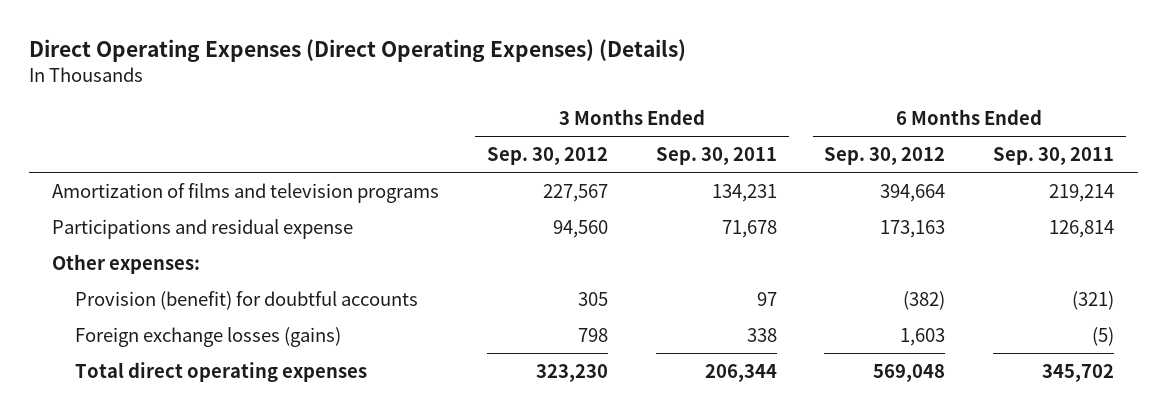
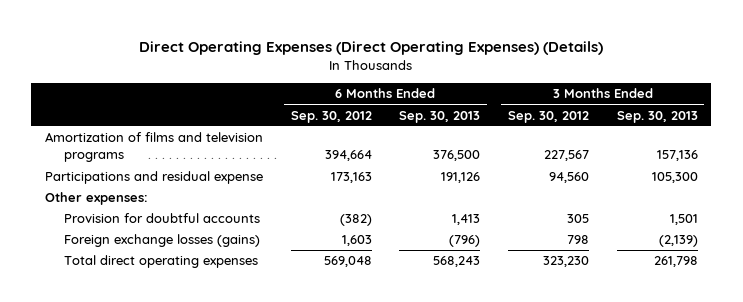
[655,147,777,166] Sep. 30, 2011 -> none
[993,147,1115,166] Sep. 30, 2011 -> none
none -> [399,110,481,123] Sep. 30, 2013
none -> [616,110,698,123] Sep. 30, 2013
[75,290,419,310] Provision (benefit) for doubtful accounts -> [64,213,261,224] Provision for doubtful accounts

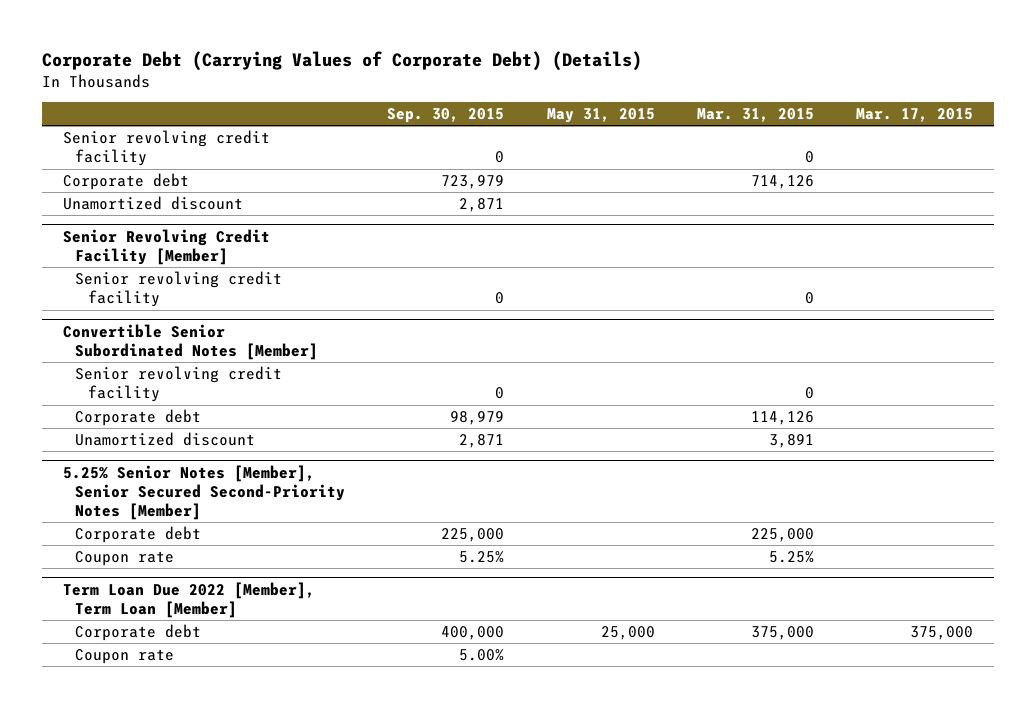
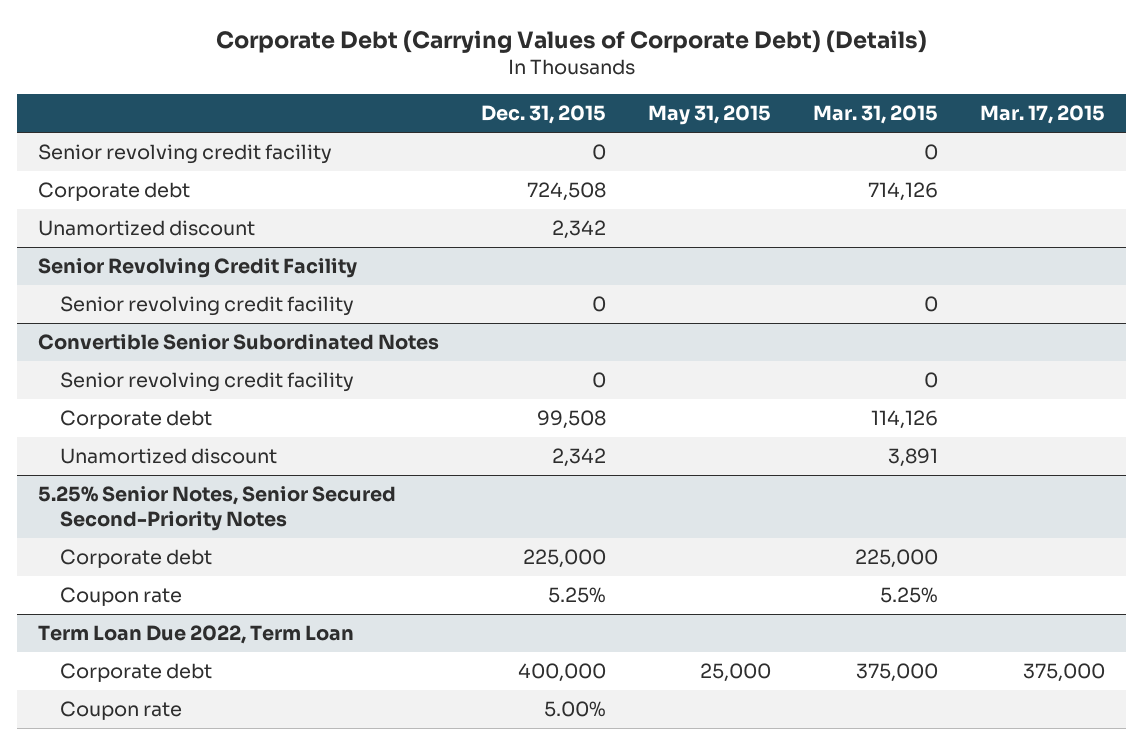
[387,108,505,124] Sep. 30, 2015 -> none
none -> [481,105,607,125] Dec. 31, 2015
[62,228,270,265] Senior Revolving Credit Facility [Member] -> [38,258,358,279] Senior Revolving Credit Facility
[62,323,319,360] Convertible Senior Subordinated Notes [Member] -> [38,334,440,351] Convertible Senior Subordinated Notes
[62,464,346,521] 5.25% Senior Notes [Member], Senior Secured Second-Priority Notes [Member] -> [38,486,397,532] 5.25% Senior Notes, Senior Secured Second-Priority Notes
[62,581,315,618] Term Loan Due 2022 [Member], Term Loan [Member] -> [38,625,355,645] Term Loan Due 2022, Term Loan

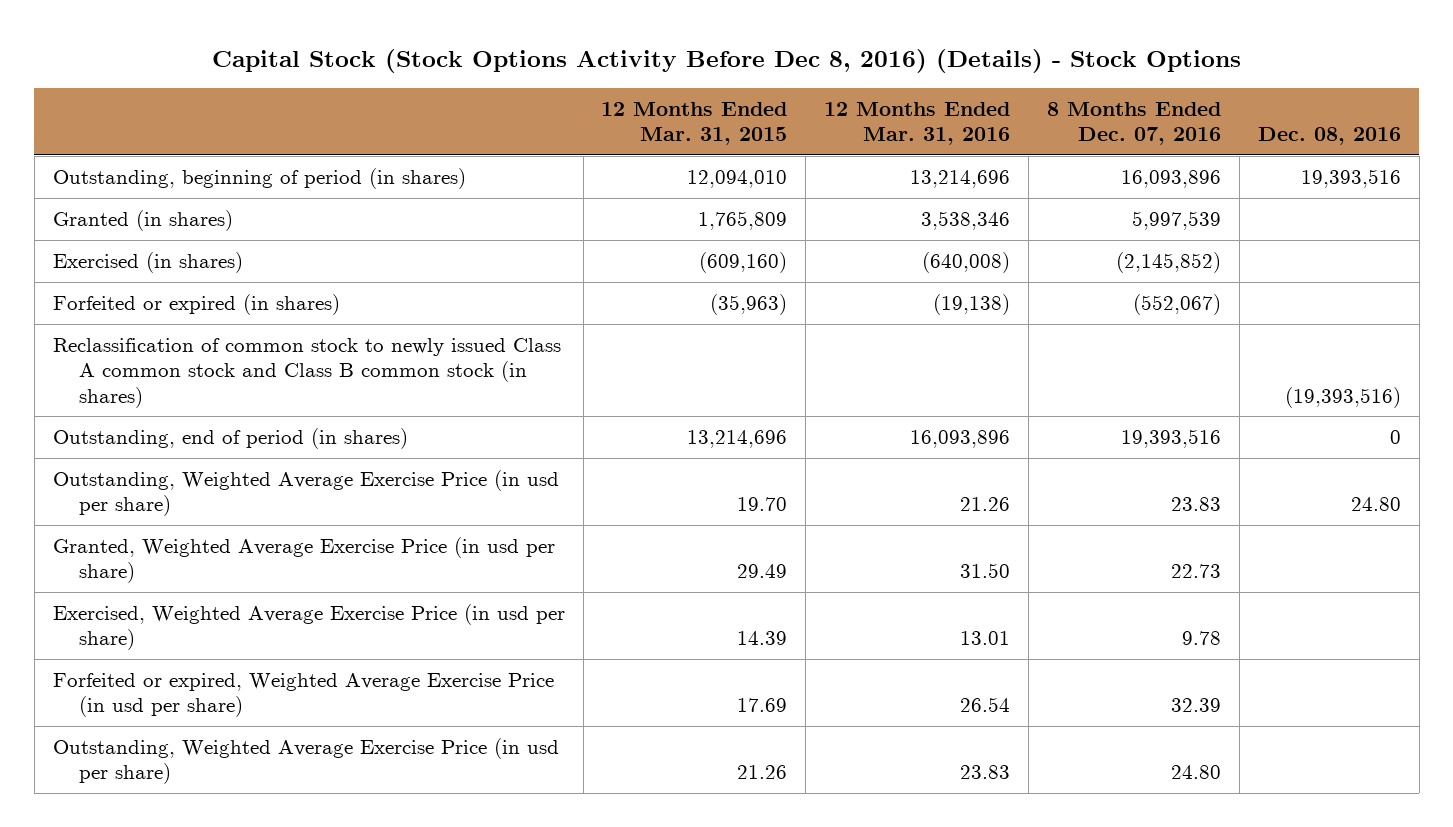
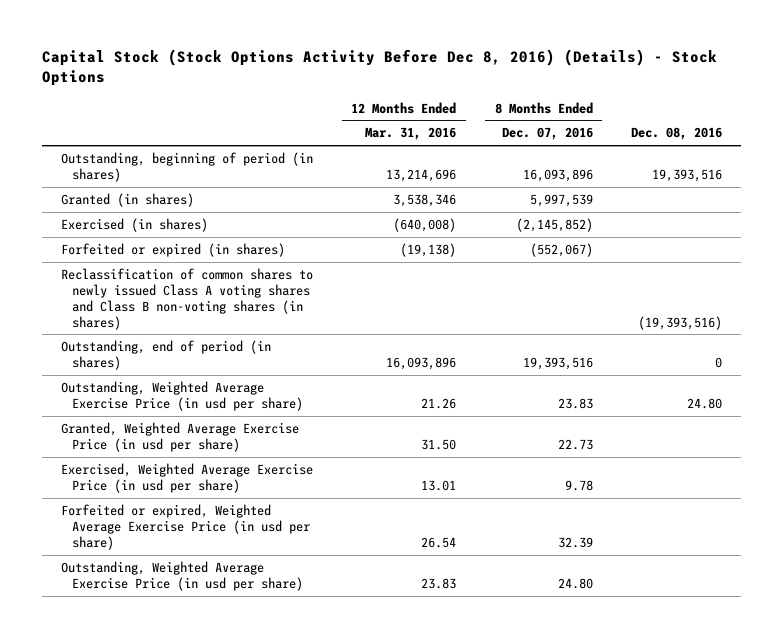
[601,101,788,145] 12 Months Ended Mar. 31, 2015 -> none
[52,338,561,408] Reclassification of common stock to newly issued Class A common stock and Class B common stock (in shares) -> [60,268,313,330] Reclassification of common shares to newly issued Class A voting shares and Class B non-voting shares (in shares)

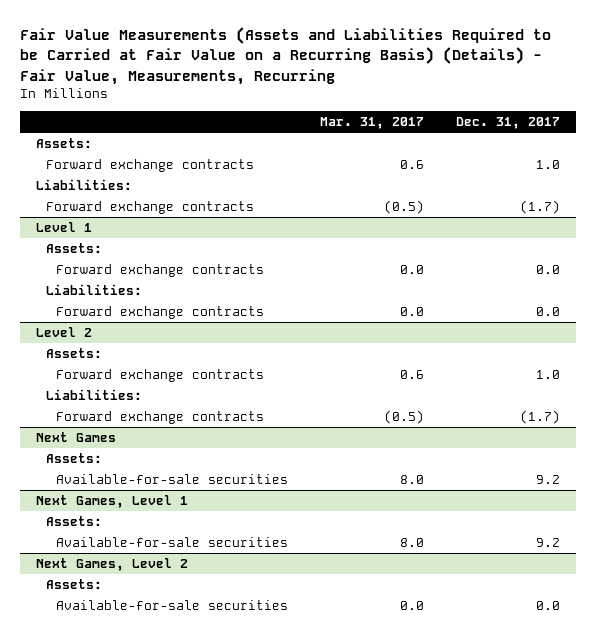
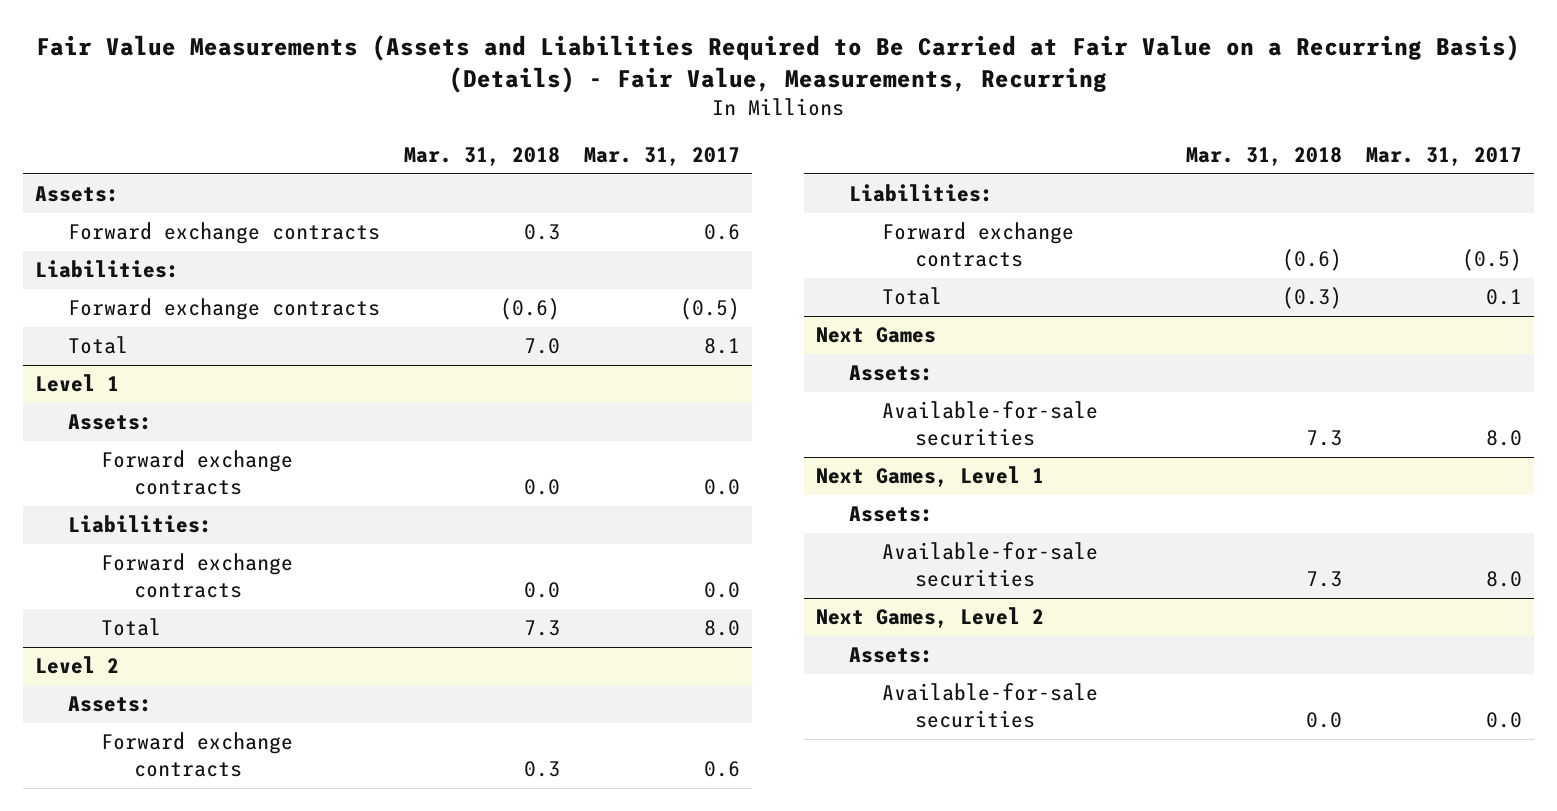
[19,26,551,85] Fair Value Measurements (Assets and Liabilities Required to be Carried at Fair Value on a Recurring Basis) (Details) - Fair Value, Measurements, Recurring -> [36,35,1521,94] Fair Value Measurements (Assets and Liabilities Required to Be Carried at Fair Value on a Recurring Basis) (Details) - Fair Value, Measurements, Recurring
[456,117,561,130] Dec. 31, 2017 -> none
none -> [404,147,561,167] Mar. 31, 2018
none -> [67,336,128,355] Total
none -> [100,618,161,637] Total
none -> [882,287,943,306] Total

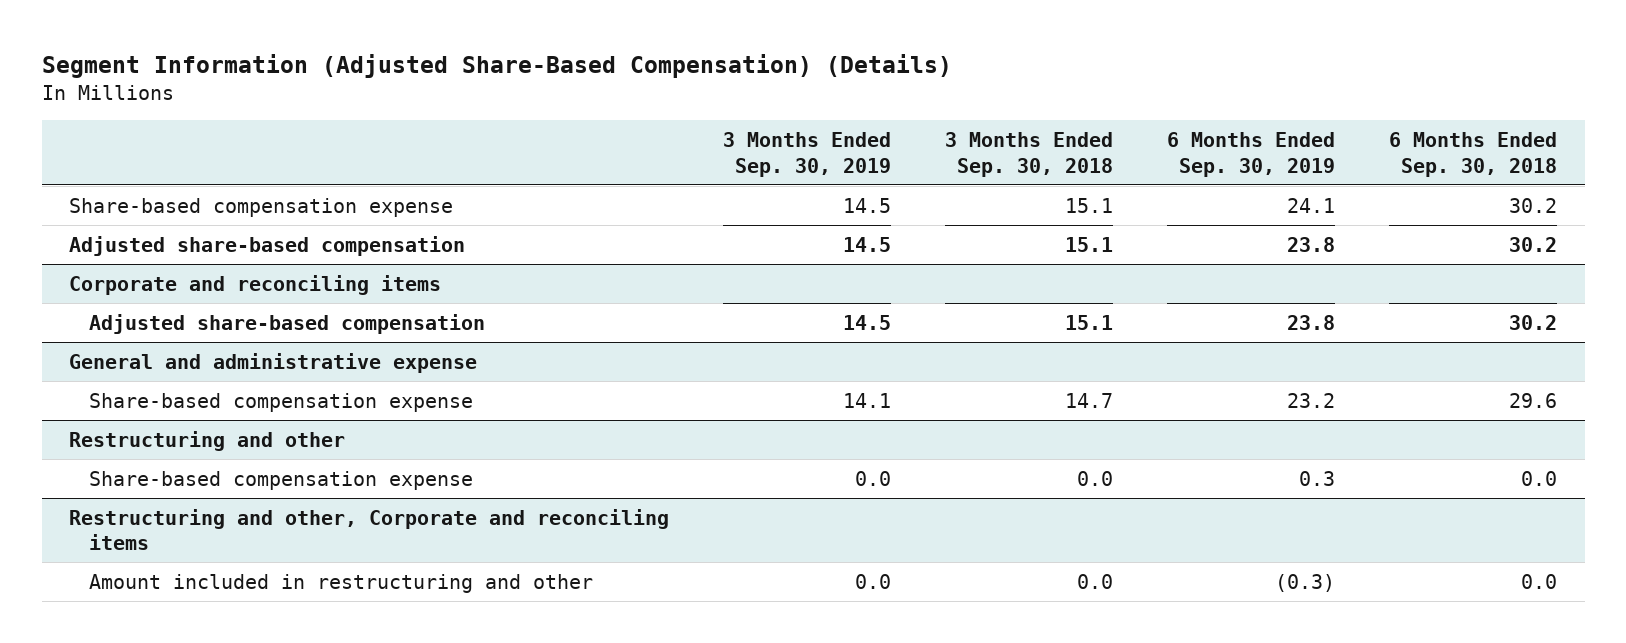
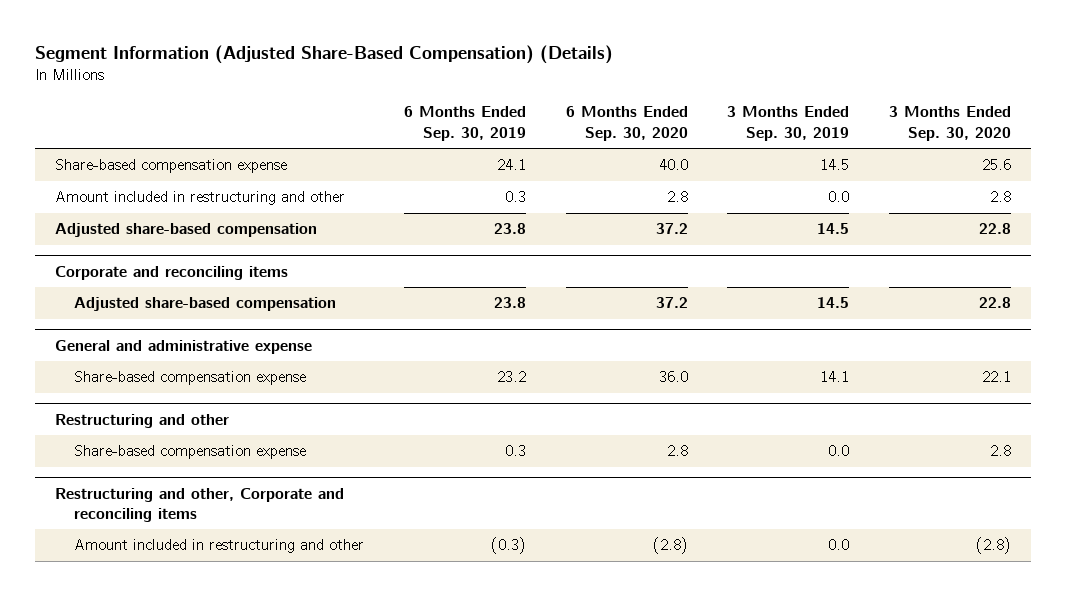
[945,132,1114,177] 3 Months Ended Sep. 30, 2018 -> none
[1389,132,1558,177] 6 Months Ended Sep. 30, 2018 -> none
none -> [565,106,688,141] 6 Months Ended Sep. 30, 2020
none -> [888,106,1011,141] 3 Months Ended Sep. 30, 2020
none -> [54,191,345,206] Amount included in restructuring and other

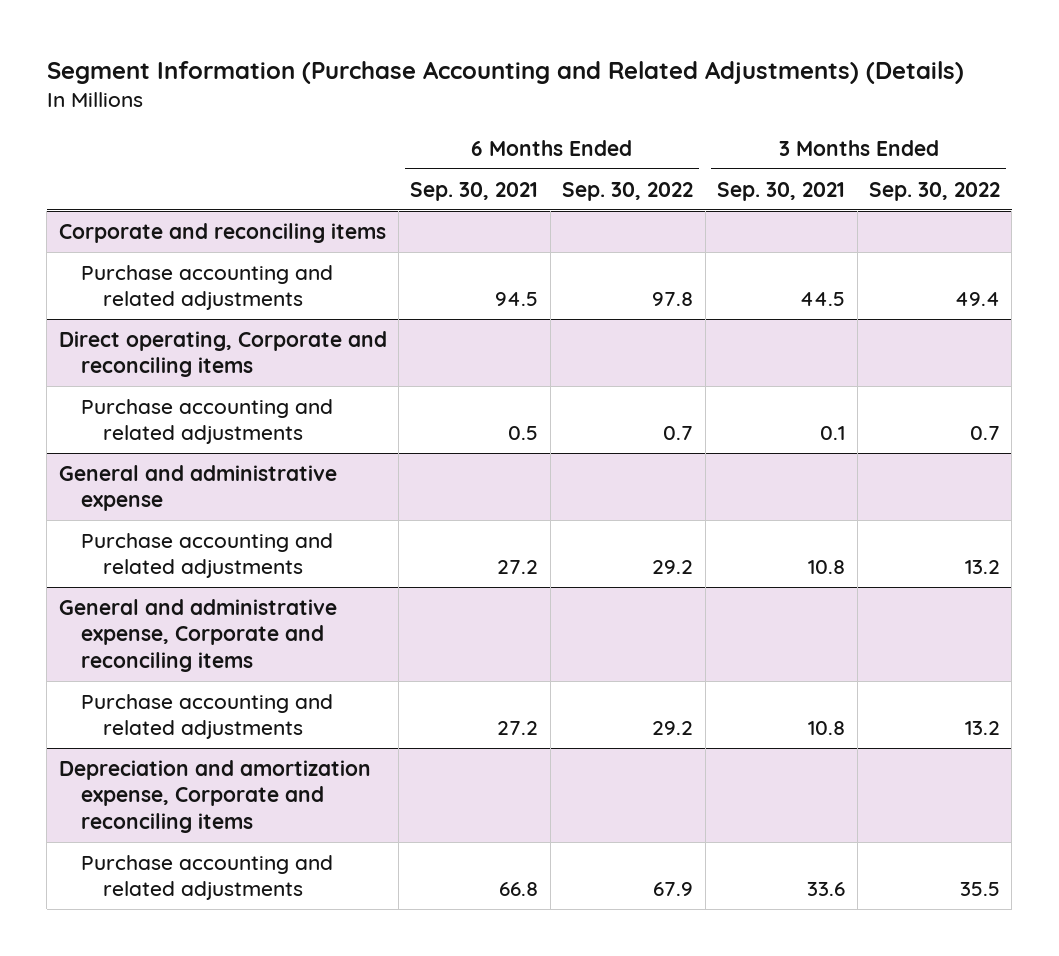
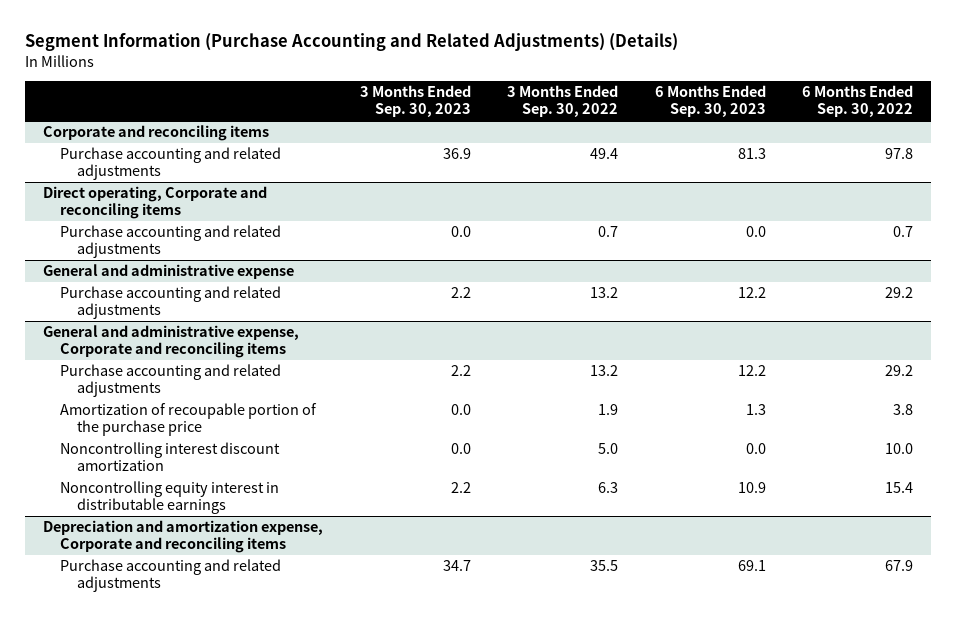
[410,181,539,201] Sep. 30, 2021 -> none
[717,181,846,201] Sep. 30, 2021 -> none
none -> [359,85,471,118] 3 Months Ended Sep. 30, 2023
none -> [654,85,766,118] 6 Months Ended Sep. 30, 2023
none -> [60,403,318,437] Amortization of recoupable portion of the purchase price
none -> [60,442,281,472] Noncontrolling interest discount amortization
none -> [60,481,280,515] Noncontrolling equity interest in distributable earnings

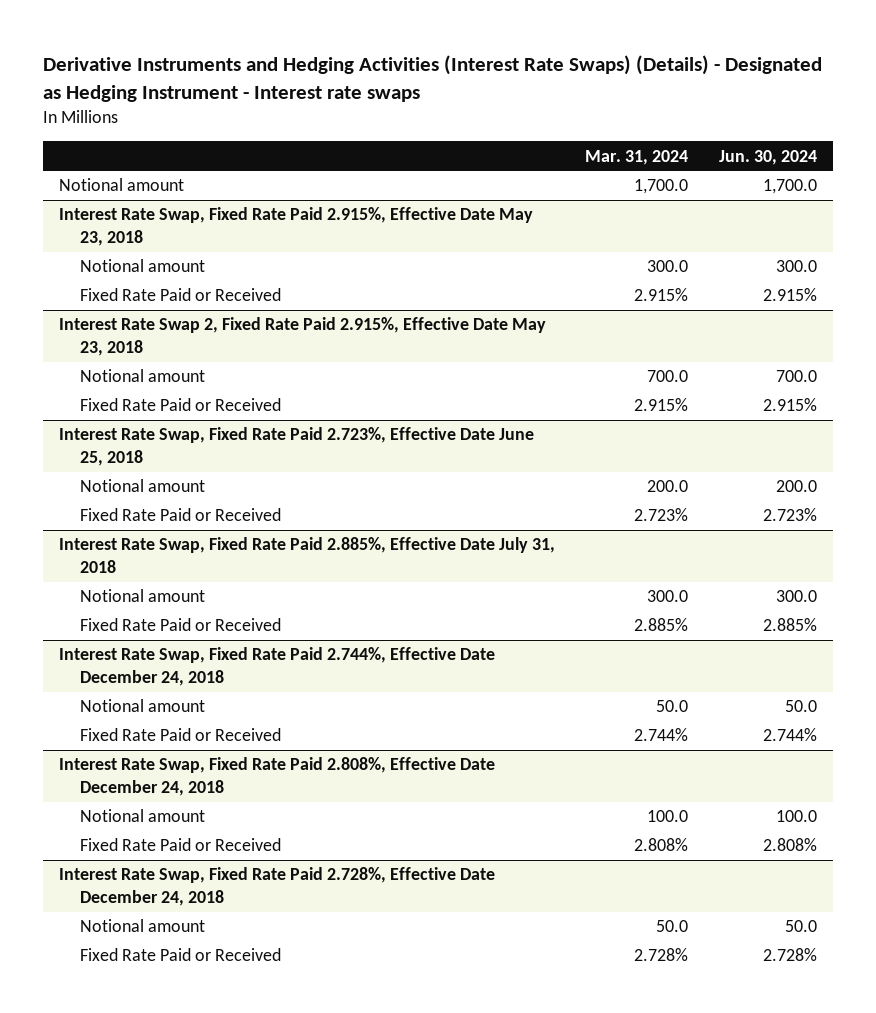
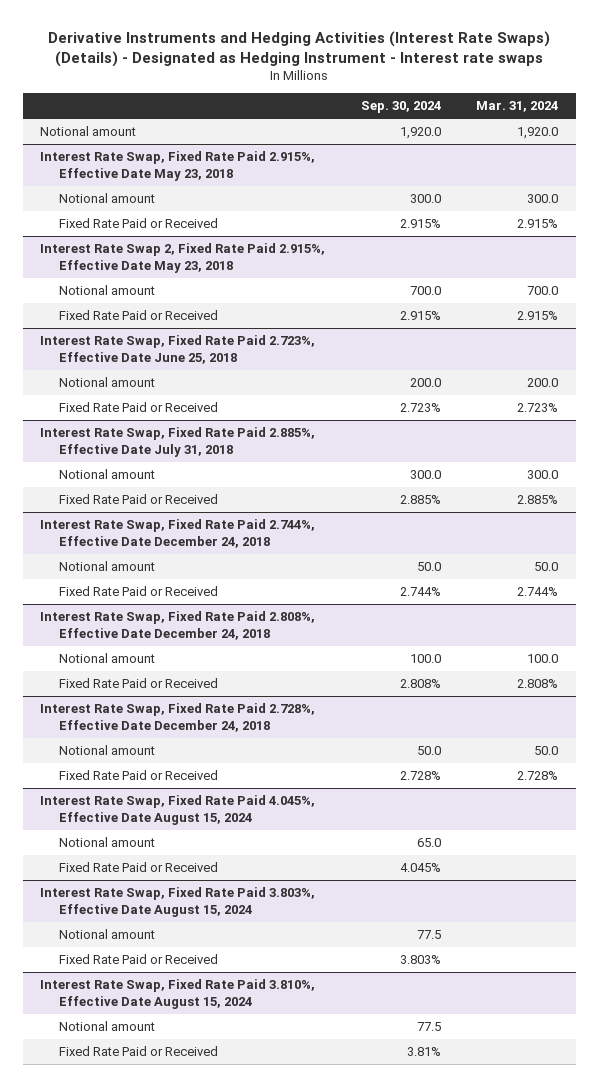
[719,149,818,165] Jun. 30, 2024 -> none
none -> [360,101,441,114] Sep. 30, 2024
[634,179,689,195] 1,700.0 -> [517,126,559,139] 1,920.0
none -> [40,794,316,825] Interest Rate Swap, Fixed Rate Paid 4.045%, Effective Date August 15, 2024
none -> [59,836,156,847] Notional amount
none -> [59,861,219,872] Fixed Rate Paid or Received
none -> [40,886,316,917] Interest Rate Swap, Fixed Rate Paid 3.803%, Effective Date August 15, 2024
none -> [59,928,156,939] Notional amount
none -> [59,953,219,964] Fixed Rate Paid or Received
none -> [40,978,316,1009] Interest Rate Swap, Fixed Rate Paid 3.810%, Effective Date August 15, 2024
none -> [59,1020,156,1031] Notional amount
none -> [59,1045,219,1056] Fixed Rate Paid or Received

